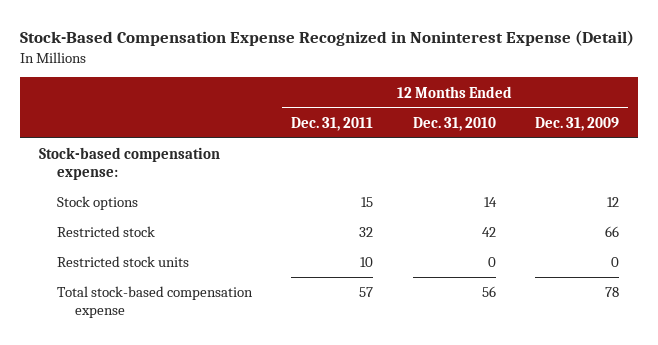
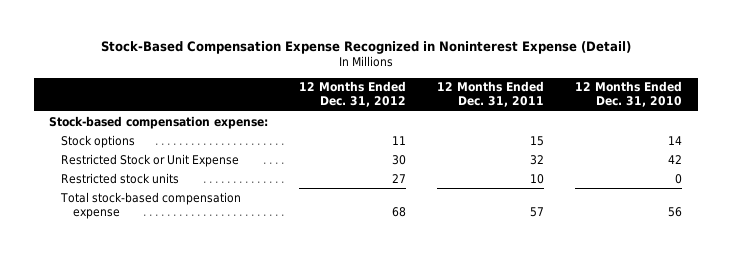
[534,116,619,131] Dec. 31, 2009 -> none
none -> [299,81,407,108] 12 Months Ended Dec. 31, 2012
[57,226,156,238] Restricted stock -> [61,153,240,167] Restricted Stock or Unit Expense

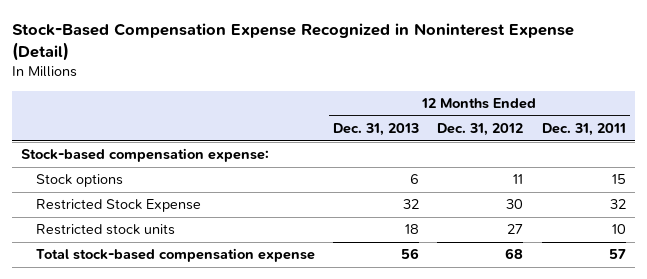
[575,81,683,108] 12 Months Ended Dec. 31, 2010 -> none
none -> [333,122,420,136] Dec. 31, 2013
[61,153,240,167] Restricted Stock or Unit Expense -> [36,199,202,213] Restricted Stock Expense

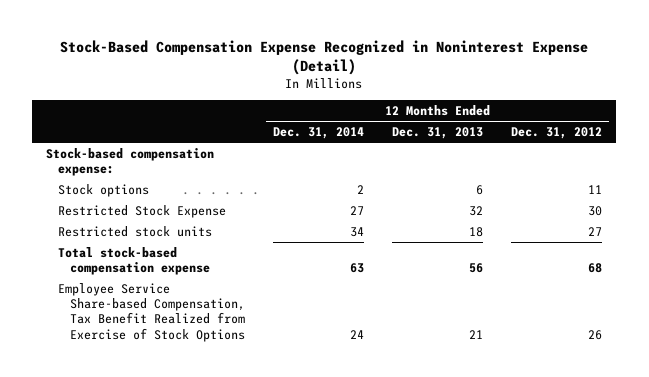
[541,122,626,136] Dec. 31, 2011 -> none
none -> [272,126,364,139] Dec. 31, 2014
none -> [58,282,245,342] Employee Service Share-based Compensation, Tax Benefit Realized from Exercise of Stock Options

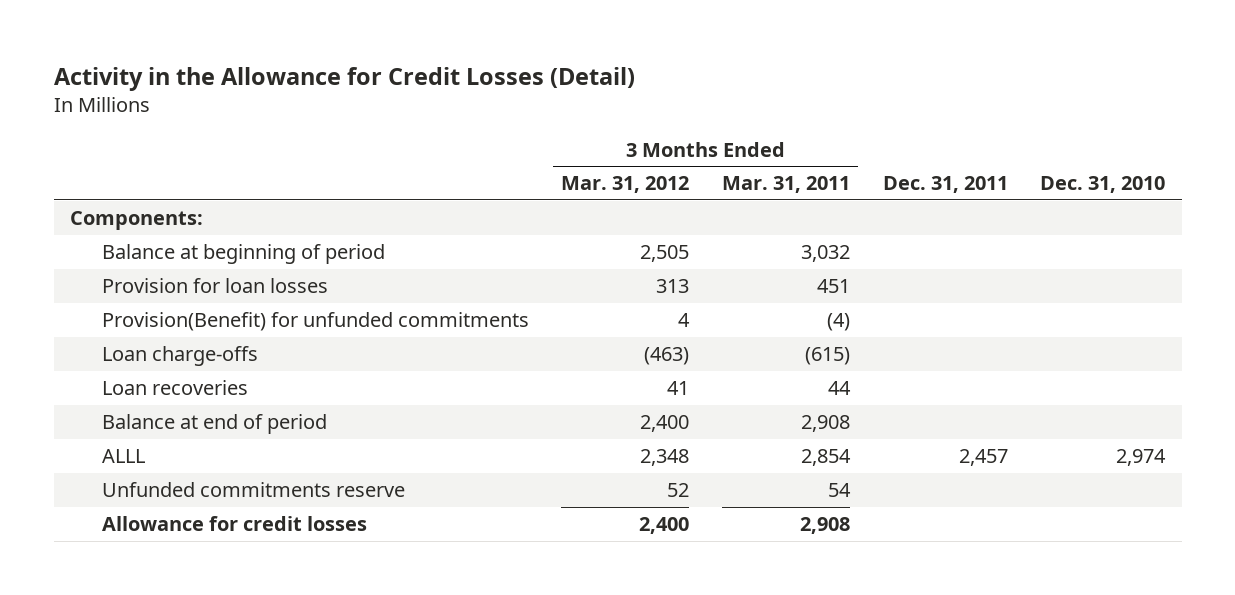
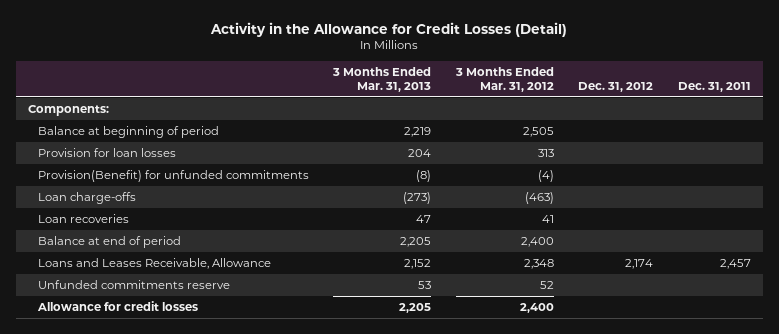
[722,176,851,194] Mar. 31, 2011 -> none
[1040,176,1166,194] Dec. 31, 2010 -> none
none -> [332,66,432,92] 3 Months Ended Mar. 31, 2013
none -> [578,81,654,92] Dec. 31, 2012
[678,313,691,328] 4 -> [537,170,554,183] (4)
[101,449,145,464] ALLL -> [37,258,271,270] Loans and Leases Receivable, Allowance

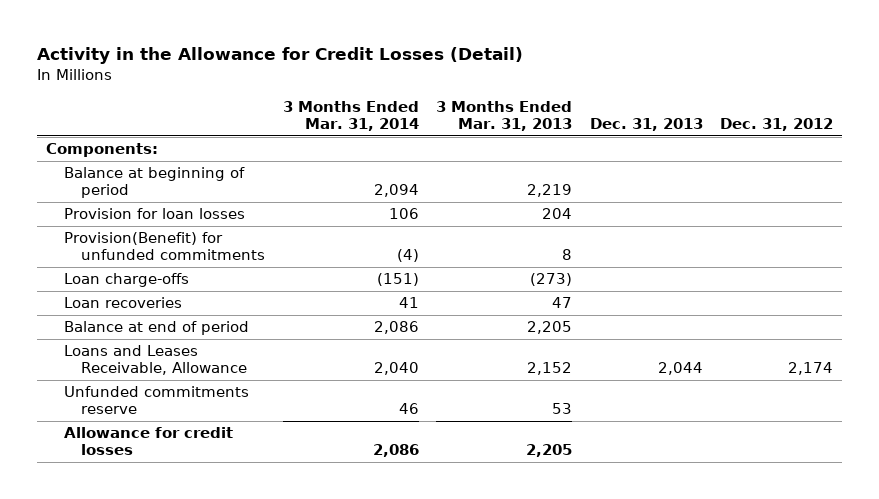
[454,66,554,92] 3 Months Ended Mar. 31, 2012 -> none
[678,81,752,92] Dec. 31, 2011 -> none
none -> [282,101,419,132] 3 Months Ended Mar. 31, 2014
none -> [589,118,703,132] Dec. 31, 2013
[416,170,432,183] (8) -> [562,249,573,261] 8

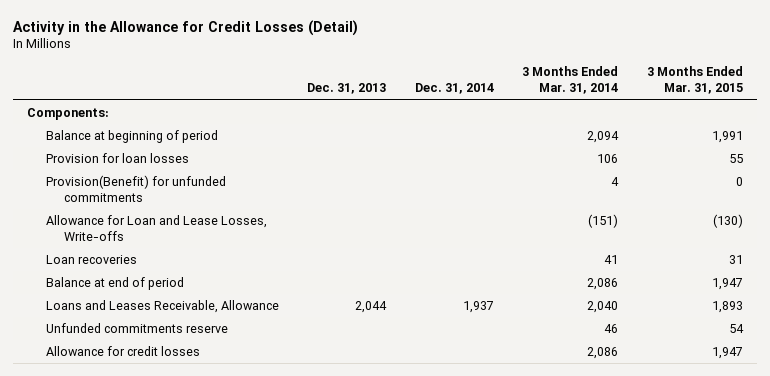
[436,101,573,132] 3 Months Ended Mar. 31, 2013 -> none
[720,118,834,132] Dec. 31, 2012 -> none
none -> [414,83,494,95] Dec. 31, 2014
none -> [646,66,743,95] 3 Months Ended Mar. 31, 2015
[396,249,419,263] (4) -> [611,176,620,186] 4
[63,273,189,288] Loan charge-offs -> [45,214,267,241] Allowance for Loan and Lease Losses, Write-offs

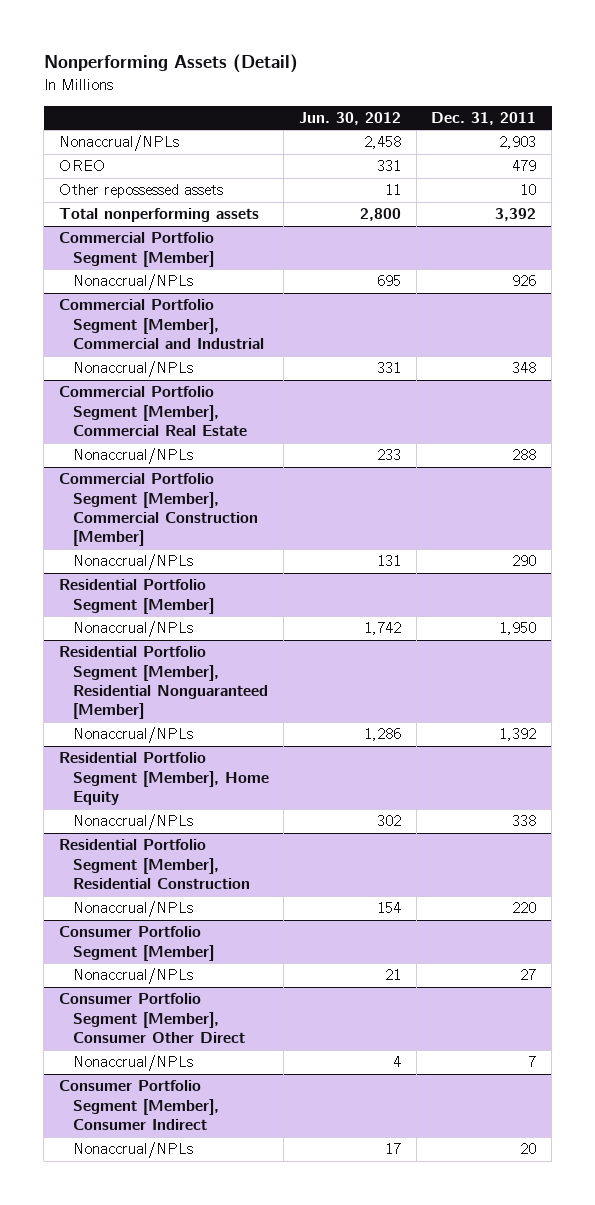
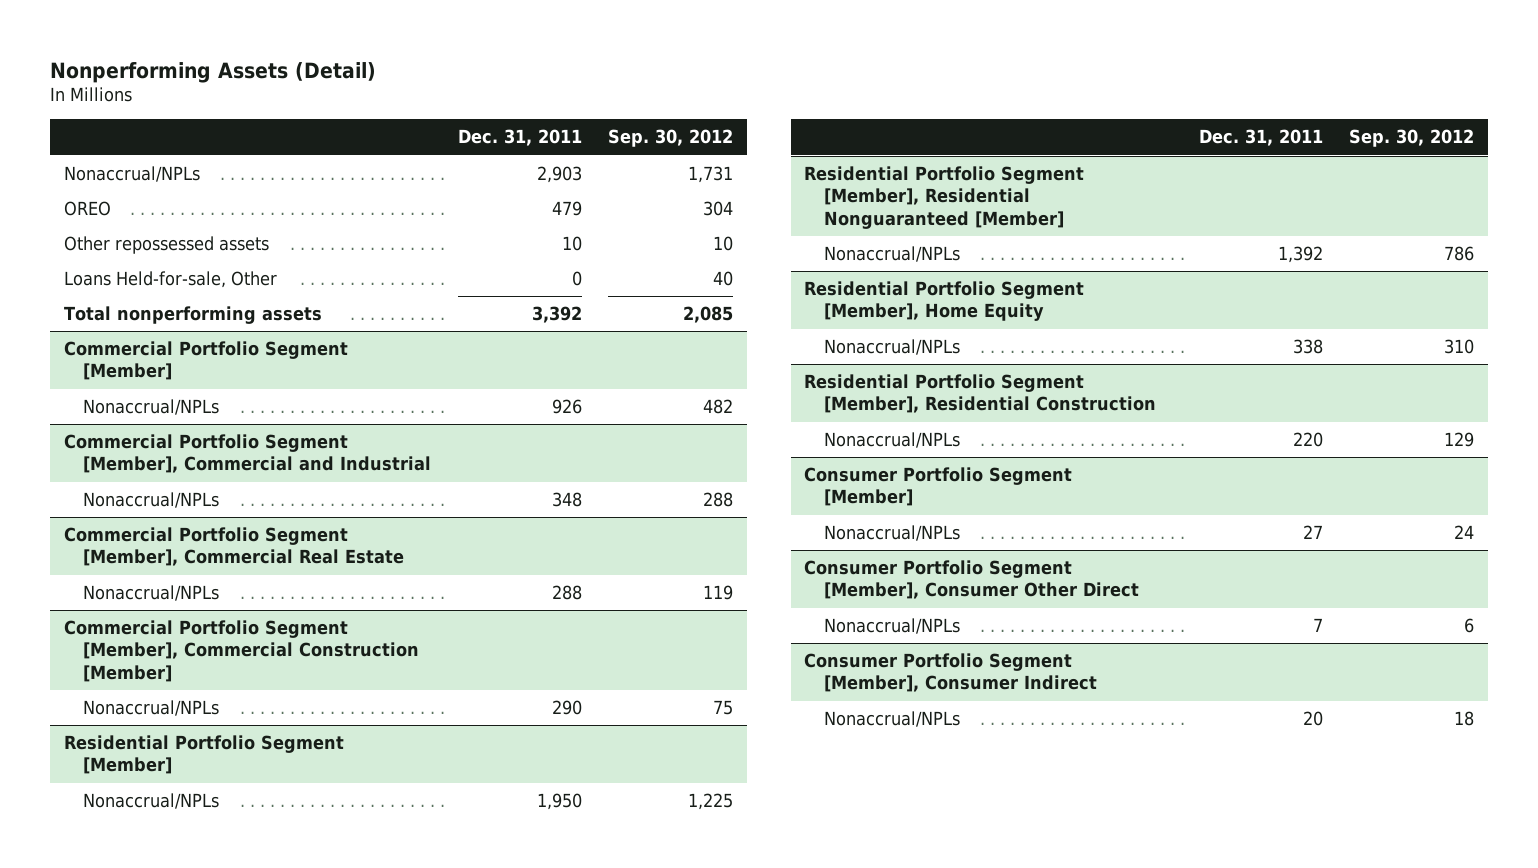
[299,111,402,125] Jun. 30, 2012 -> none
none -> [608,129,734,148] Sep. 30, 2012
none -> [63,271,277,289] Loans Held-for-sale, Other

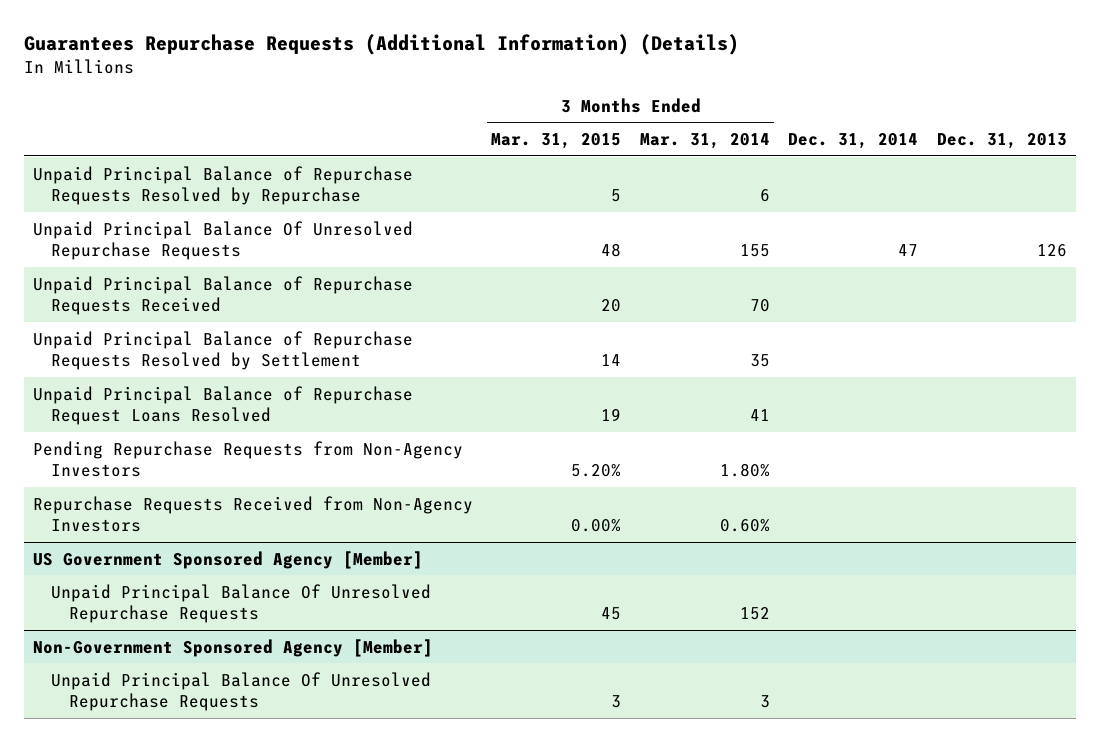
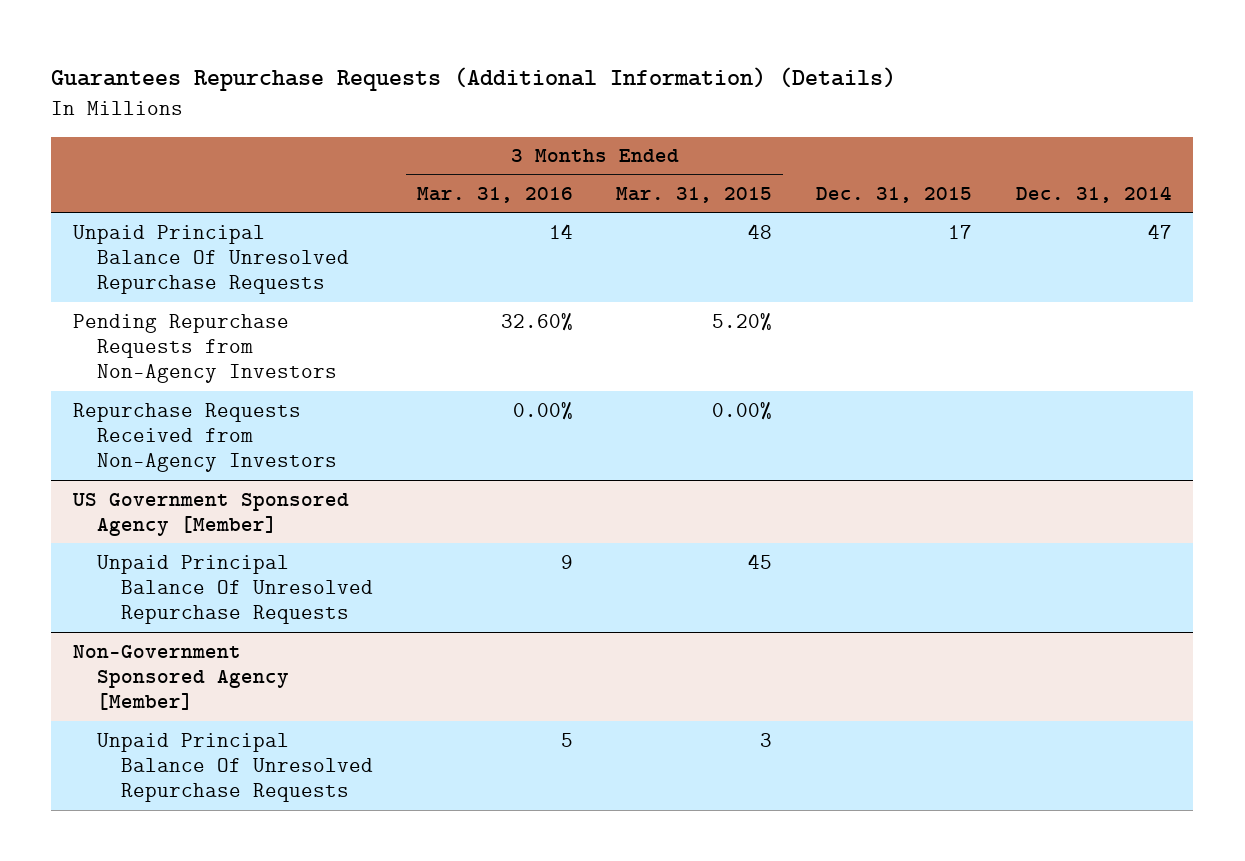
[639,133,770,150] Mar. 31, 2014 -> none
[936,133,1067,150] Dec. 31, 2013 -> none
none -> [416,187,573,204] Mar. 31, 2016
none -> [816,187,973,204] Dec. 31, 2015
[32,165,413,205] Unpaid Principal Balance of Repurchase Requests Resolved by Repurchase -> none
[32,275,413,315] Unpaid Principal Balance of Repurchase Requests Received -> none
[32,330,413,370] Unpaid Principal Balance of Repurchase Requests Resolved by Settlement -> none
[32,385,413,425] Unpaid Principal Balance of Repurchase Request Loans Resolved -> none

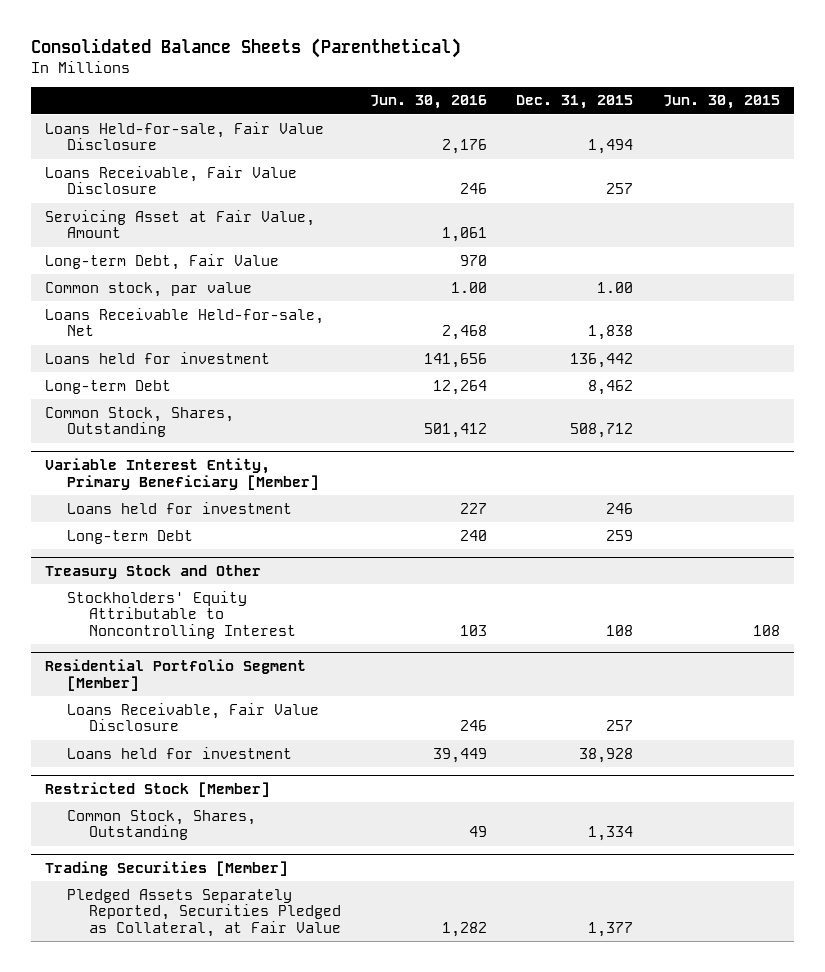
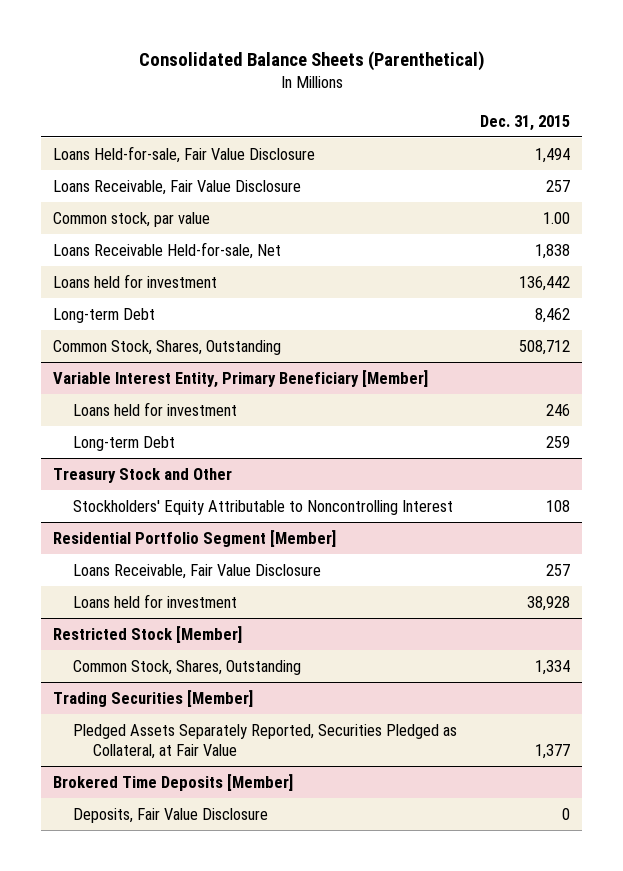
[370,95,488,110] Jun. 30, 2016 -> none
[662,95,780,110] Jun. 30, 2015 -> none
[45,209,316,239] Servicing Asset at Fair Value, Amount -> none
[45,253,280,270] Long-term Debt, Fair Value -> none
none -> [52,773,293,791] Brokered Time Deposits [Member]
none -> [72,807,268,823] Deposits, Fair Value Disclosure

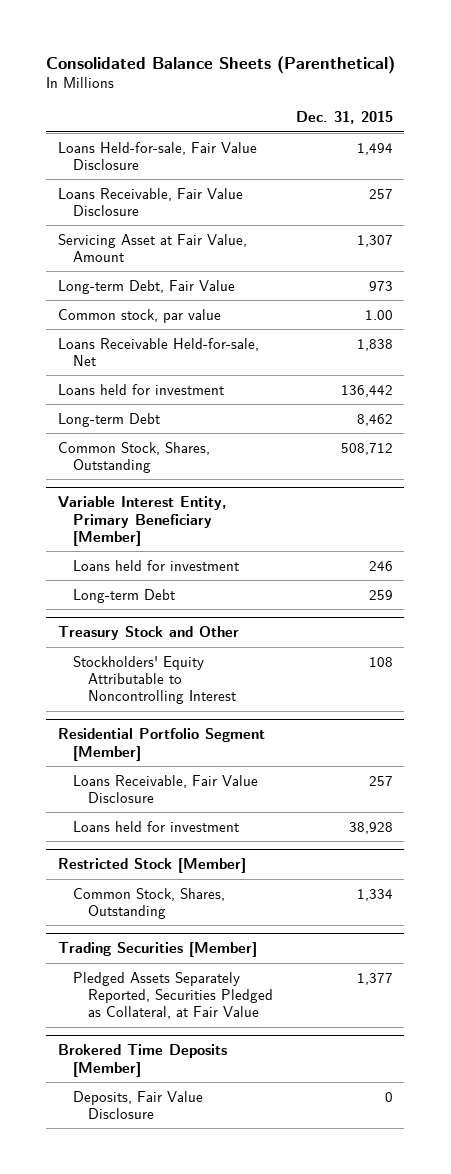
none -> [57,233,247,262] Servicing Asset at Fair Value, Amount
none -> [57,279,235,294] Long-term Debt, Fair Value

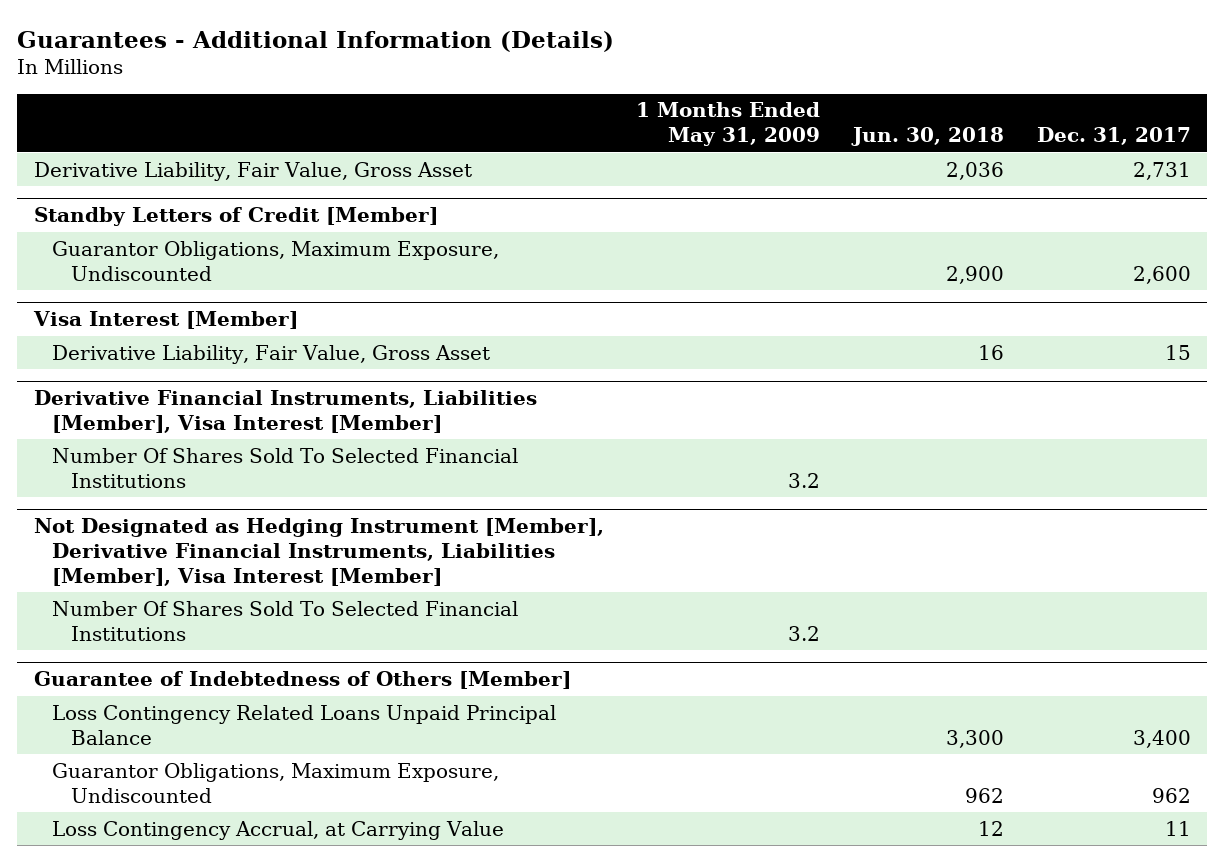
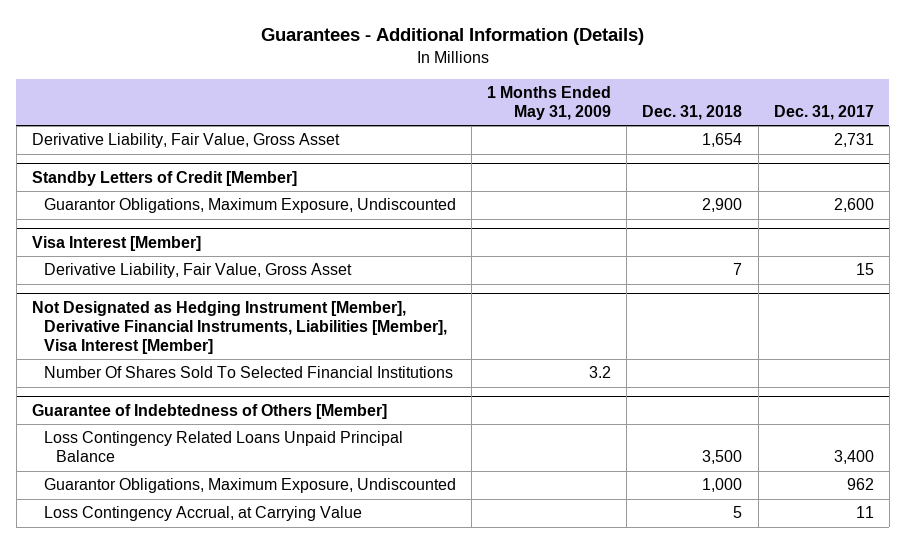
[851,127,1005,147] Jun. 30, 2018 -> none
none -> [642,104,743,120] Dec. 31, 2018
[33,390,537,433] Derivative Financial Instruments, Liabilities [Member], Visa Interest [Member] -> none
[52,447,519,488] Number Of Shares Sold To Selected Financial Institutions -> none

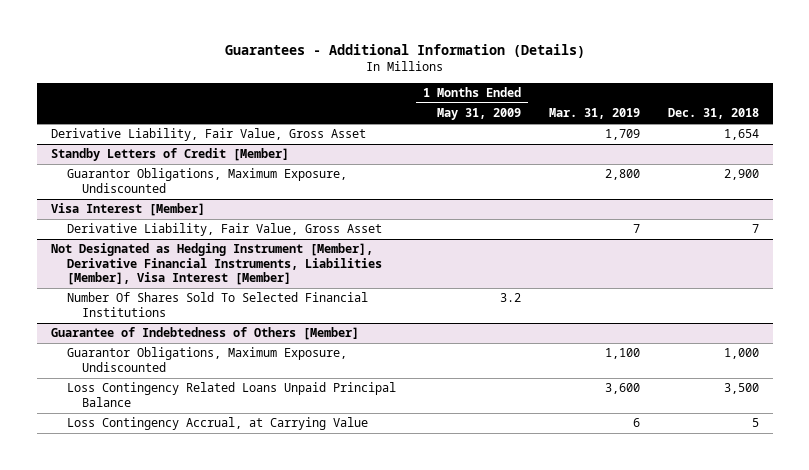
[773,104,874,120] Dec. 31, 2017 -> none
none -> [548,108,640,120] Mar. 31, 2019
[44,431,404,463] Loss Contingency Related Loans Unpaid Principal Balance -> [66,382,396,407] Loss Contingency Related Loans Unpaid Principal Balance

